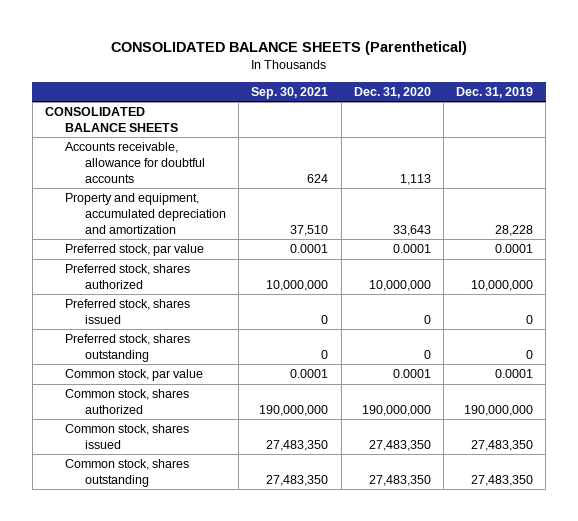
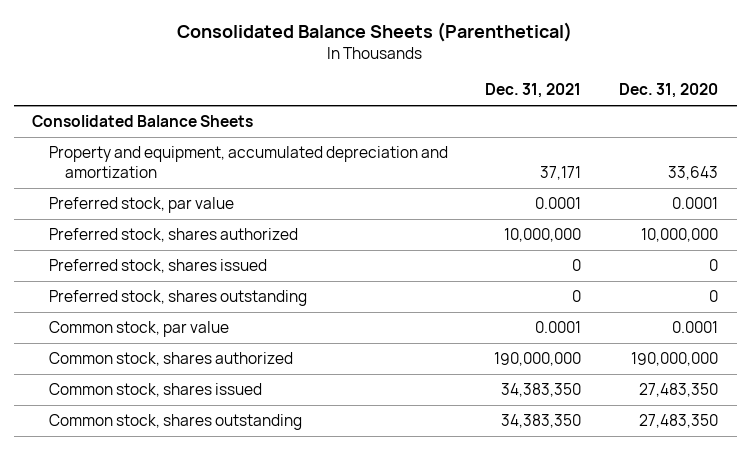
[111,40,468,55] CONSOLIDATED BALANCE SHEETS (Parenthetical) -> [177,21,573,42] Consolidated Balance Sheets (Parenthetical)
[251,86,329,99] Sep. 30, 2021 -> none
[456,86,534,98] Dec. 31, 2019 -> none
none -> [485,83,582,99] Dec. 31, 2021
[65,142,206,183] Accounts receivable, allowance for doubtful accounts -> none
[45,107,179,132] CONSOLIDATED BALANCE SHEETS -> [32,115,254,128] Consolidated Balance Sheets

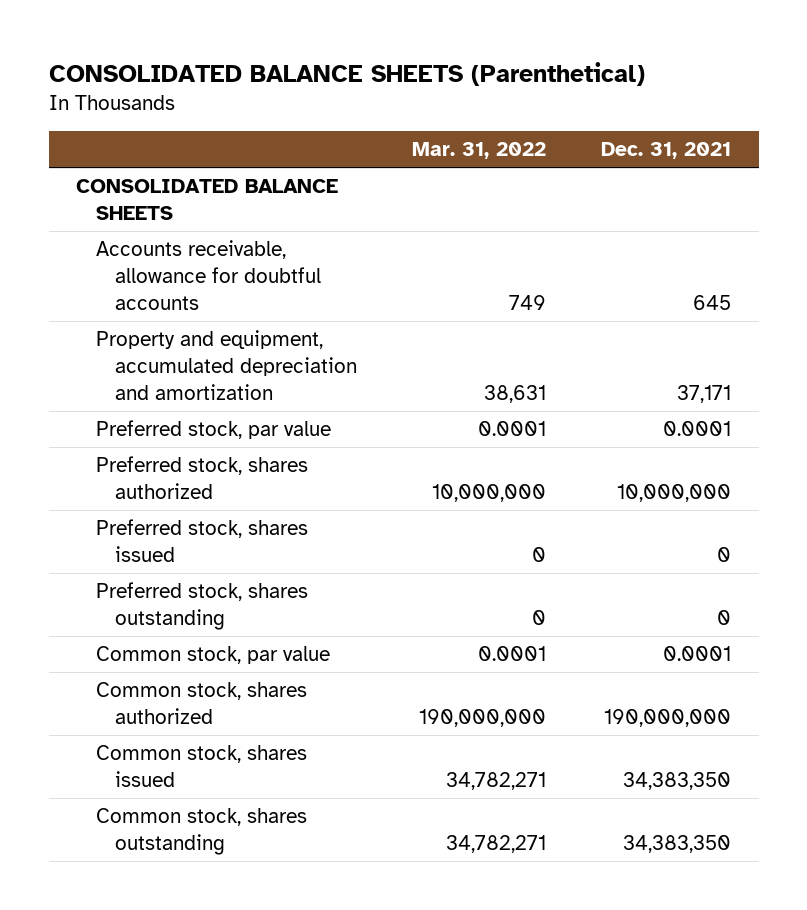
[177,21,573,42] Consolidated Balance Sheets (Parenthetical) -> [48,61,645,86] CONSOLIDATED BALANCE SHEETS (Parenthetical)
[618,83,718,99] Dec. 31, 2020 -> none
none -> [412,142,547,160] Mar. 31, 2022
[32,115,254,128] Consolidated Balance Sheets -> [76,179,339,221] CONSOLIDATED BALANCE SHEETS
none -> [95,240,321,310] Accounts receivable, allowance for doubtful accounts

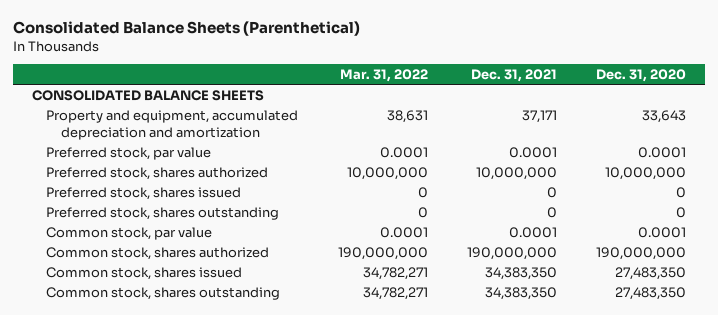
[48,61,645,86] CONSOLIDATED BALANCE SHEETS (Parenthetical) -> [12,21,360,37] Consolidated Balance Sheets (Parenthetical)
none -> [595,69,686,83] Dec. 31, 2020
[95,240,321,310] Accounts receivable, allowance for doubtful accounts -> none

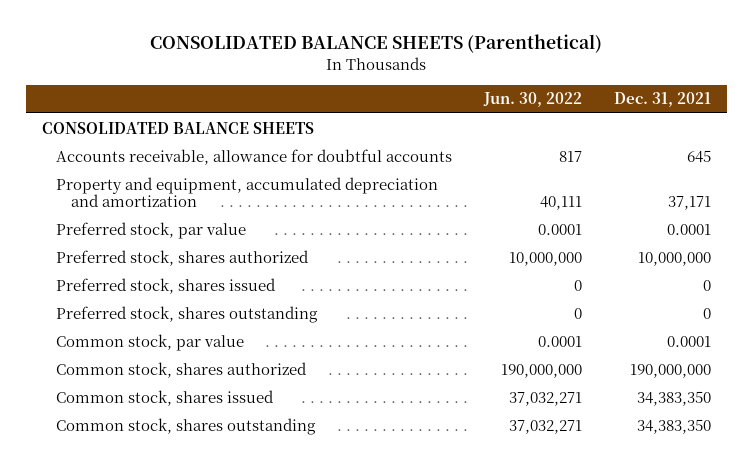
[12,21,360,37] Consolidated Balance Sheets (Parenthetical) -> [150,34,603,54] CONSOLIDATED BALANCE SHEETS (Parenthetical)
[339,69,428,83] Mar. 31, 2022 -> none
[595,69,686,83] Dec. 31, 2020 -> none
none -> [483,92,583,108] Jun. 30, 2022
none -> [56,148,453,165] Accounts receivable, allowance for doubtful accounts

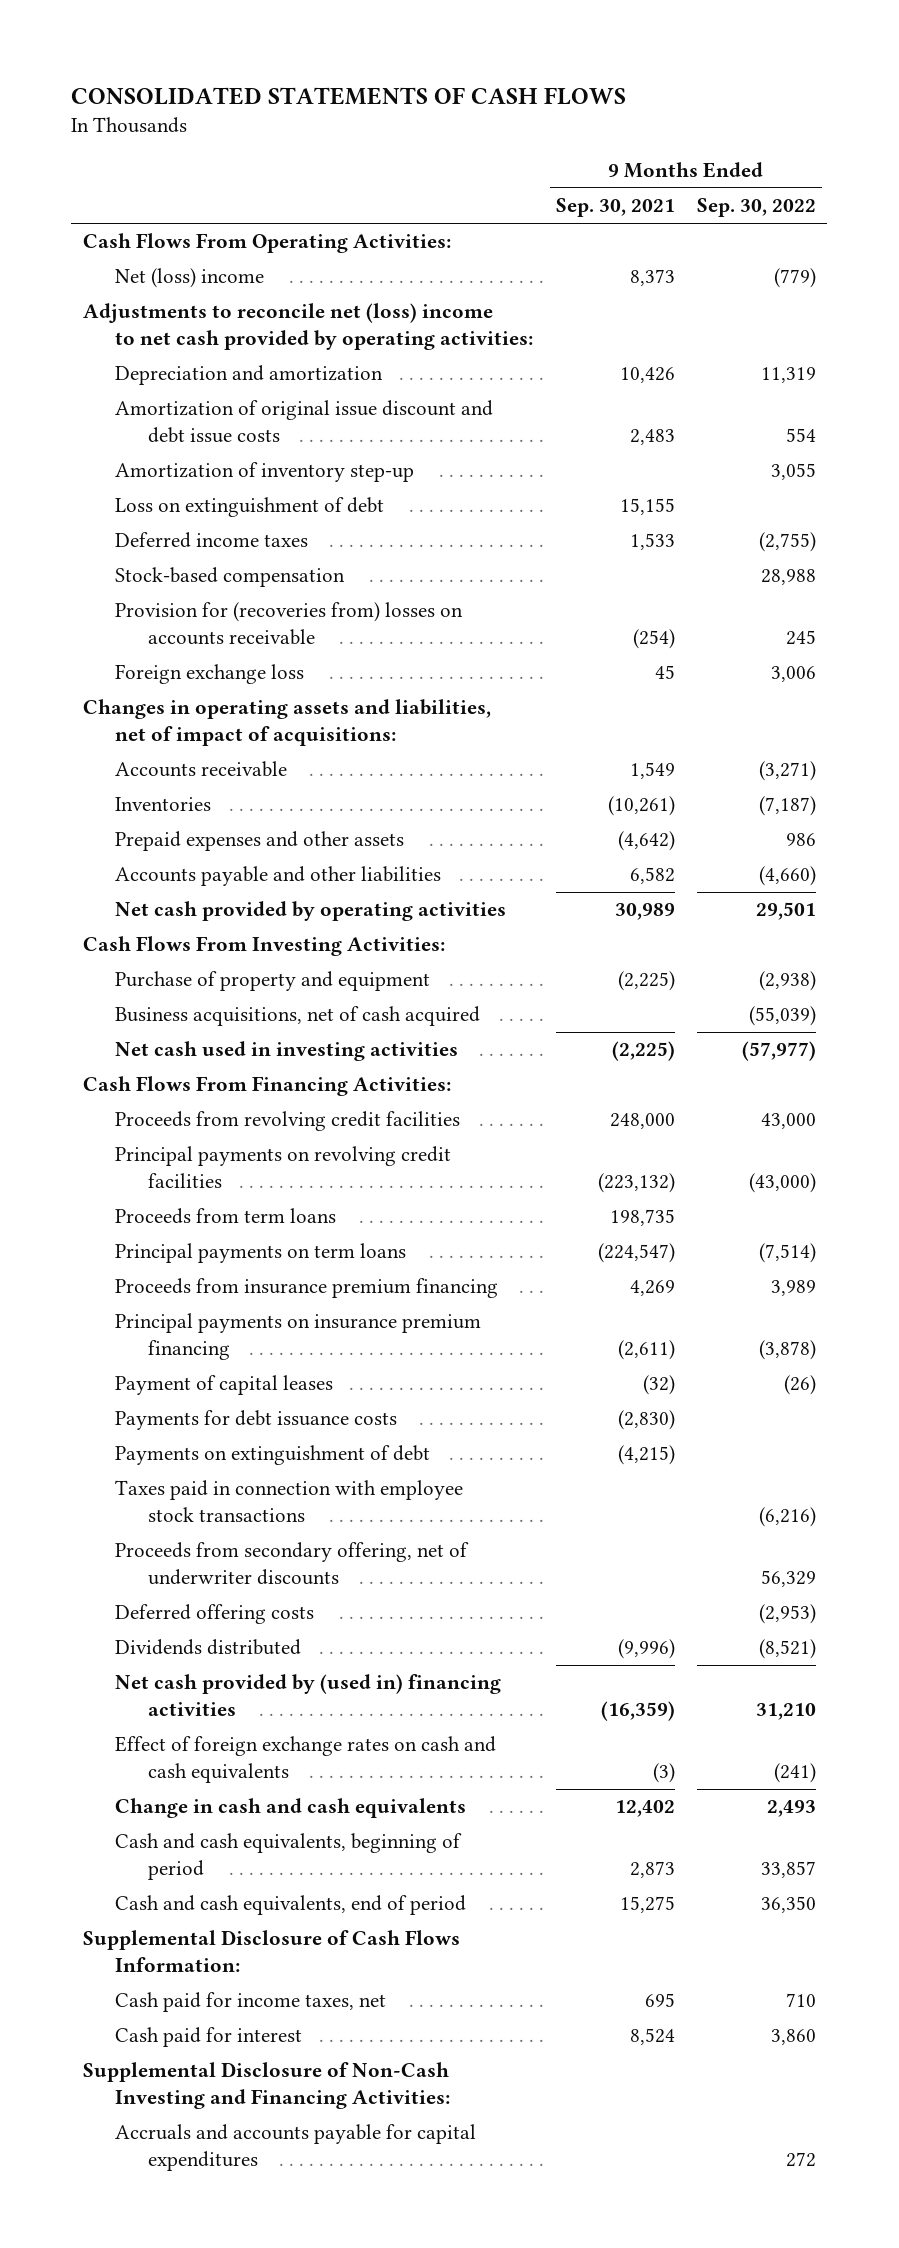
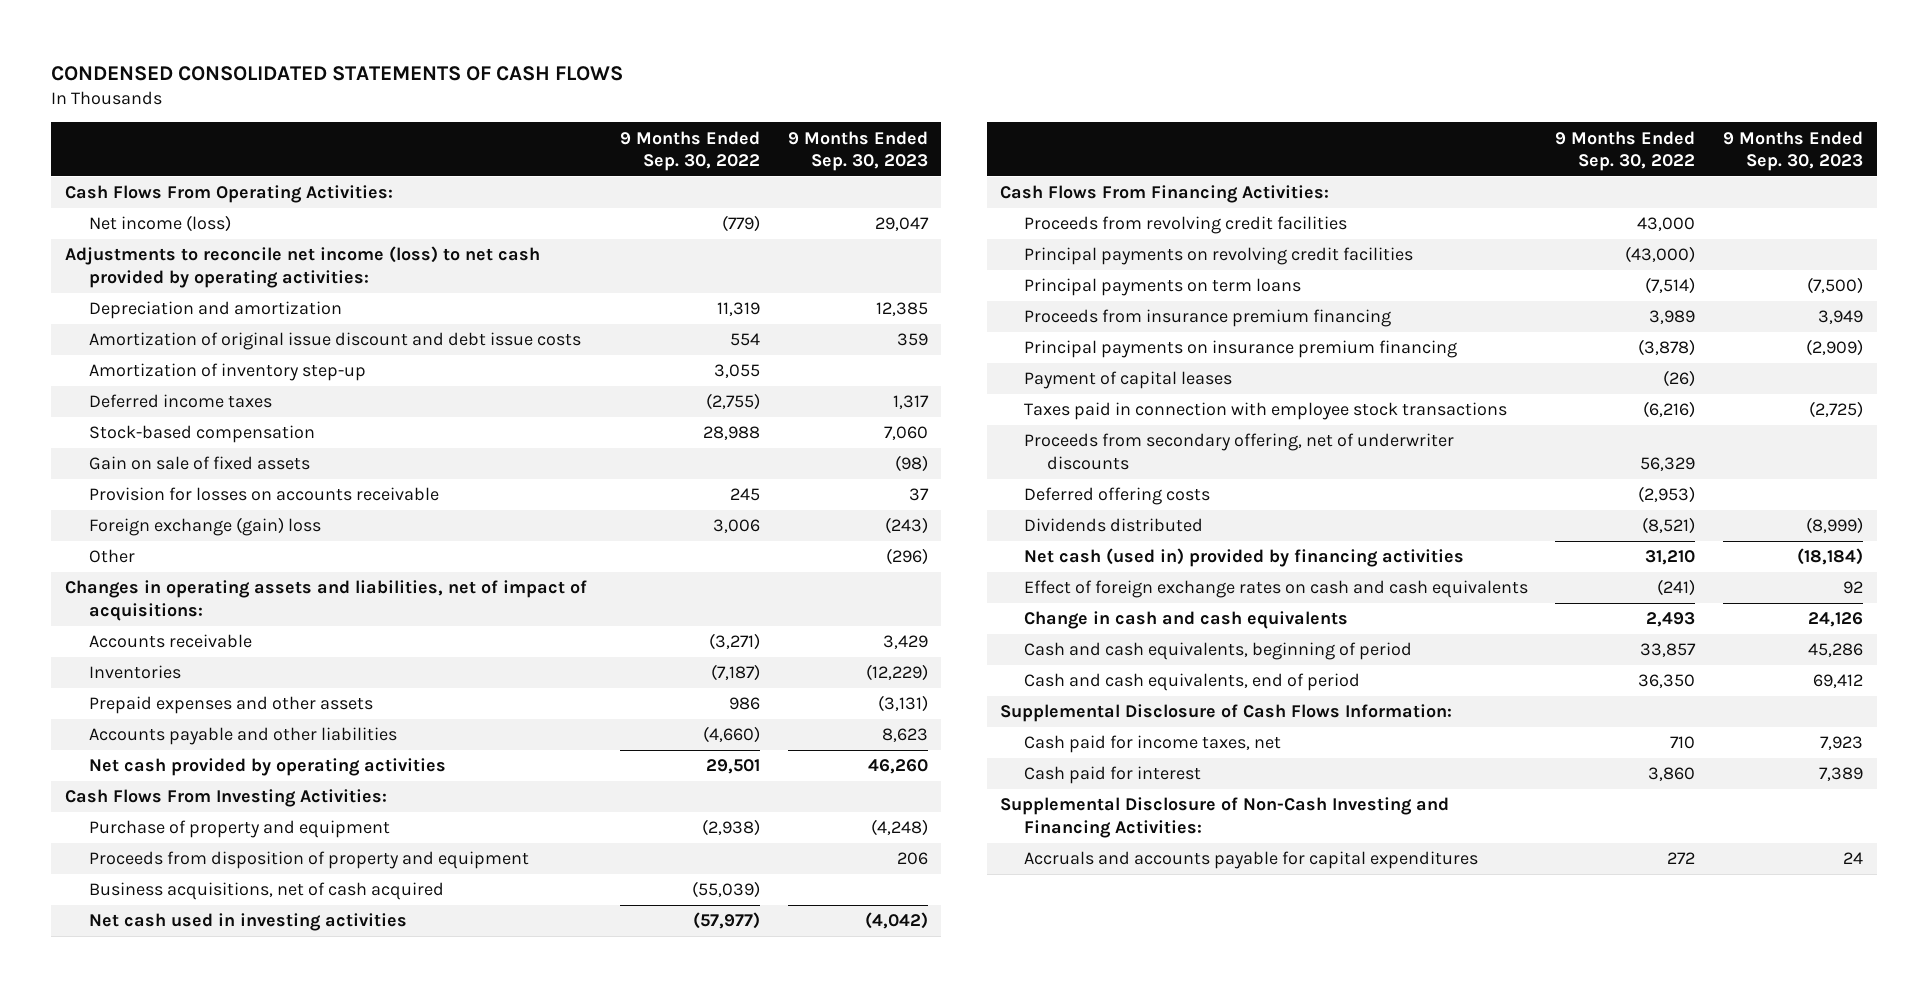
[71,86,627,105] CONSOLIDATED STATEMENTS OF CASH FLOWS -> [51,65,624,81] CONDENSED CONSOLIDATED STATEMENTS OF CASH FLOWS
[555,198,675,218] Sep. 30, 2021 -> none
none -> [787,130,928,171] 9 Months Ended Sep. 30, 2023
[115,268,265,289] Net (loss) income -> [88,215,231,233] Net income (loss)
[82,303,534,351] Adjustments to reconcile net (loss) income to net cash provided by operating activities: -> [65,246,541,288] Adjustments to reconcile net income (loss) to net cash provided by operating activities:
[115,497,385,518] Loss on extinguishment of debt -> none
none -> [88,456,310,471] Gain on sale of fixed assets
[115,602,464,646] Provision for (recoveries from) losses on accounts receivable -> [88,487,439,502] Provision for losses on accounts receivable
[115,664,305,685] Foreign exchange loss -> [88,517,321,537] Foreign exchange (gain) loss
none -> [88,549,135,564] Other
none -> [88,851,529,870] Proceeds from disposition of property and equipment
[115,1208,337,1225] Proceeds from term loans -> none
[115,1410,398,1431] Payments for debt issuance costs -> none
[115,1445,431,1466] Payments on extinguishment of debt -> none
[115,1674,502,1717] Net cash provided by (used in) financing activities -> [1023,548,1464,568] Net cash (used in) provided by financing activities

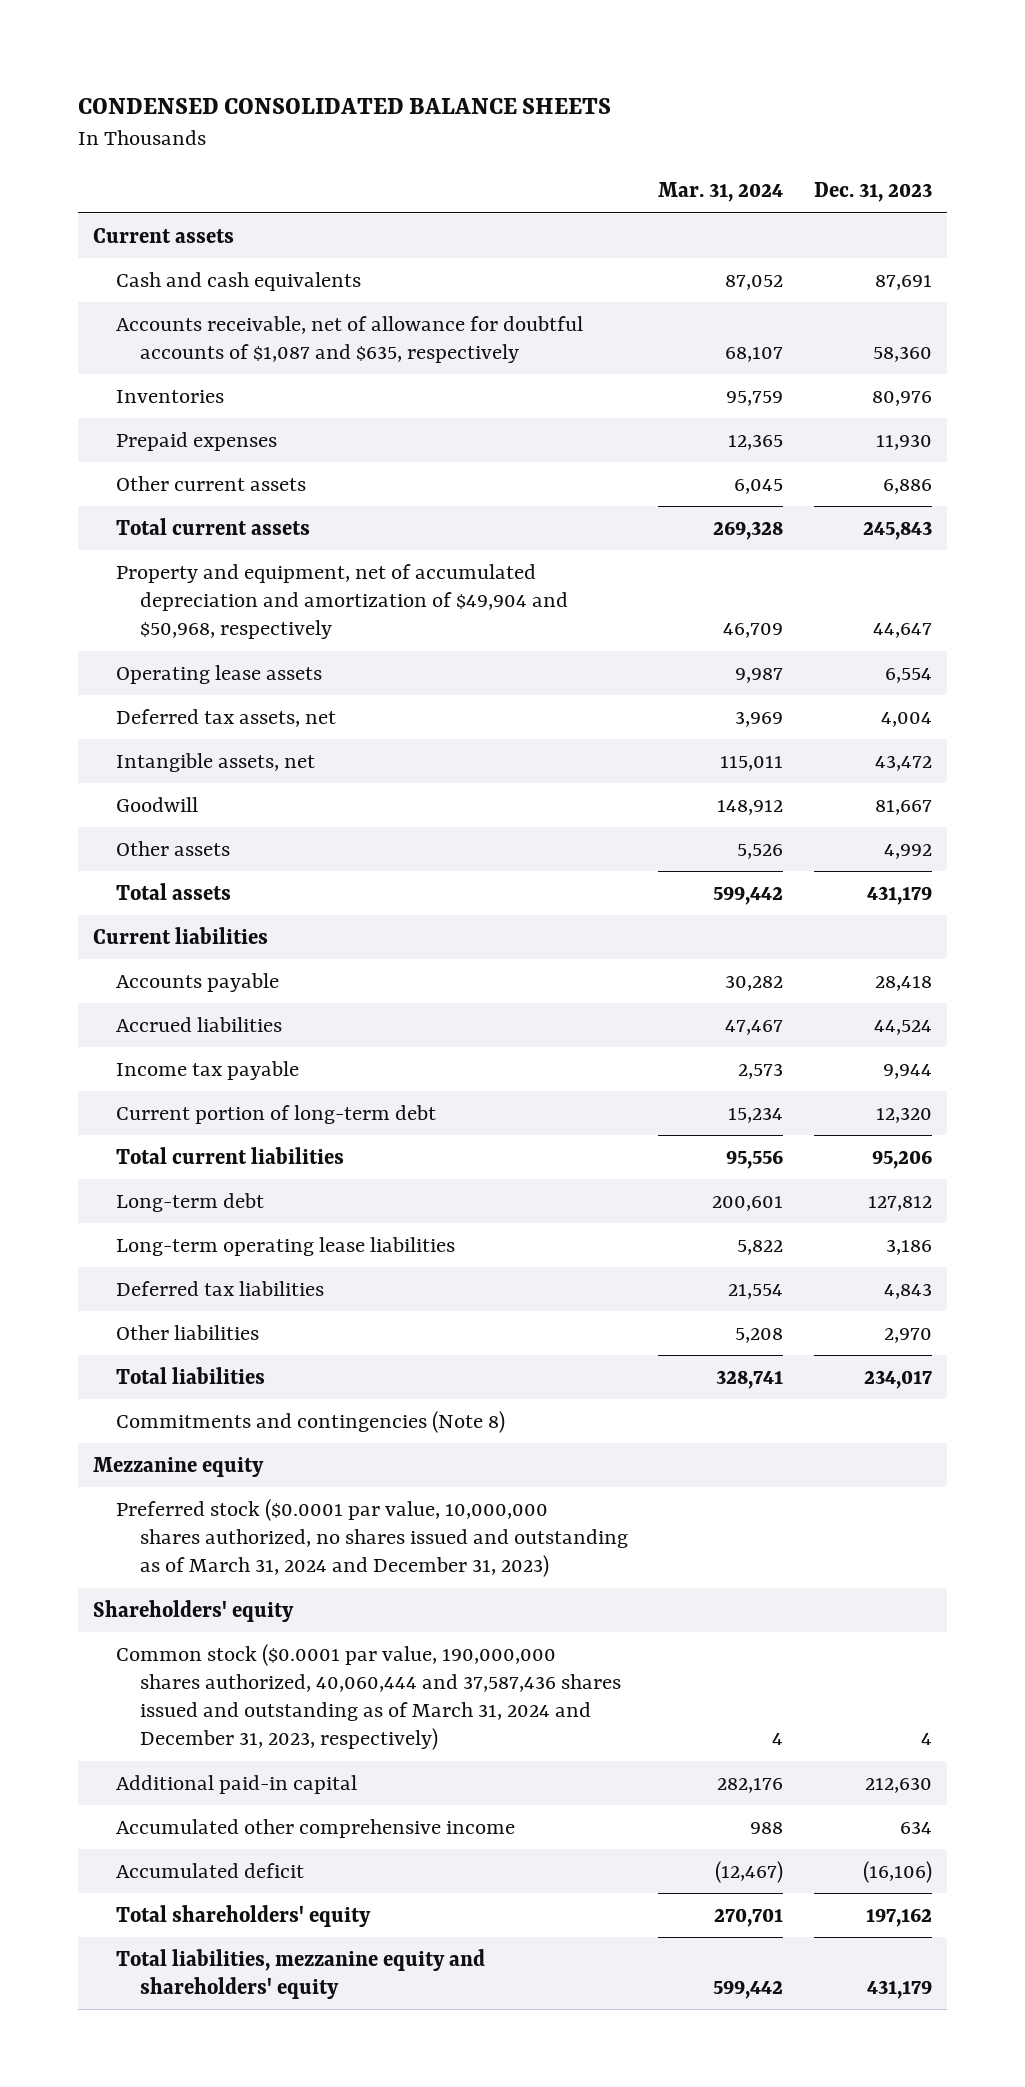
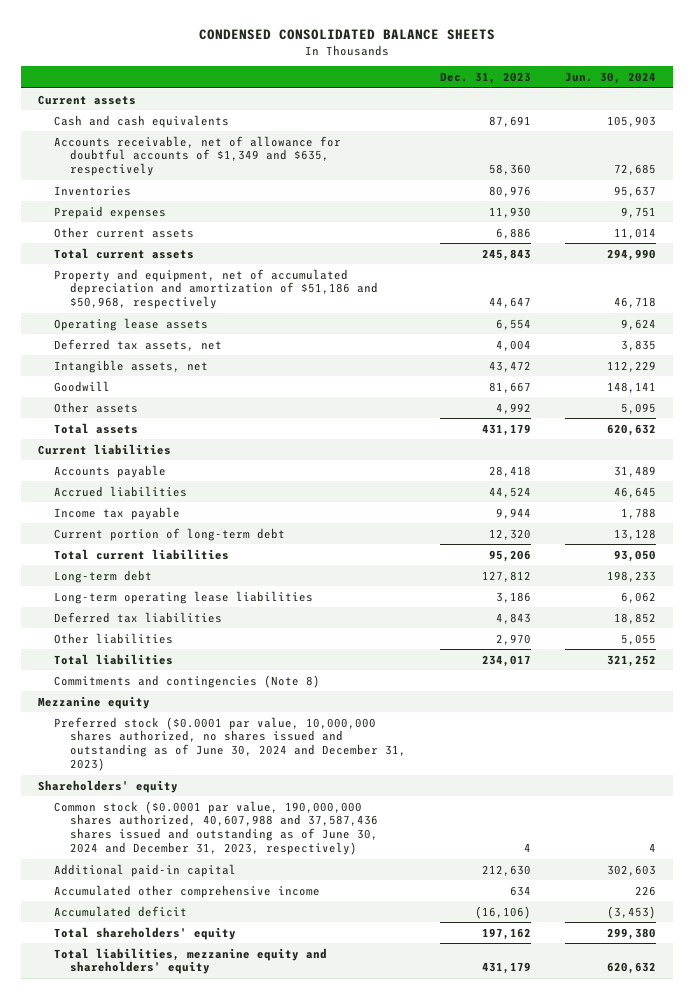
[658,182,784,203] Mar. 31, 2024 -> none
none -> [565,72,657,85] Jun. 30, 2024
[116,315,584,363] Accounts receivable, net of allowance for doubtful accounts of $1,087 and $635, respectively -> [53,135,341,177] Accounts receivable, net of allowance for doubtful accounts of $1,349 and $635, respectively
[116,563,568,640] Property and equipment, net of accumulated depreciation and amortization of $49,904 and $50,968, respectively -> [53,268,378,310] Property and equipment, net of accumulated depreciation and amortization of $51,186 and $50,968, respectively
[116,1498,628,1578] Preferred stock ($0.0001 par value, 10,000,000 shares authorized, no shares issued and outstanding as of March 31, 2024 and December 31, 2023) -> [53,716,406,772] Preferred stock ($0.0001 par value, 10,000,000 shares authorized, no shares issued and outstanding as of June 30, 2024 and December 31, 2023)
[116,1643,621,1751] Common stock ($0.0001 par value, 190,000,000 shares authorized, 40,060,444 and 37,587,436 shares issued and outstanding as of March 31, 2024 and December 31, 2023, respectively) -> [53,800,378,856] Common stock ($0.0001 par value, 190,000,000 shares authorized, 40,607,988 and 37,587,436 shares issued and outstanding as of June 30, 2024 and December 31, 2023, respectively)

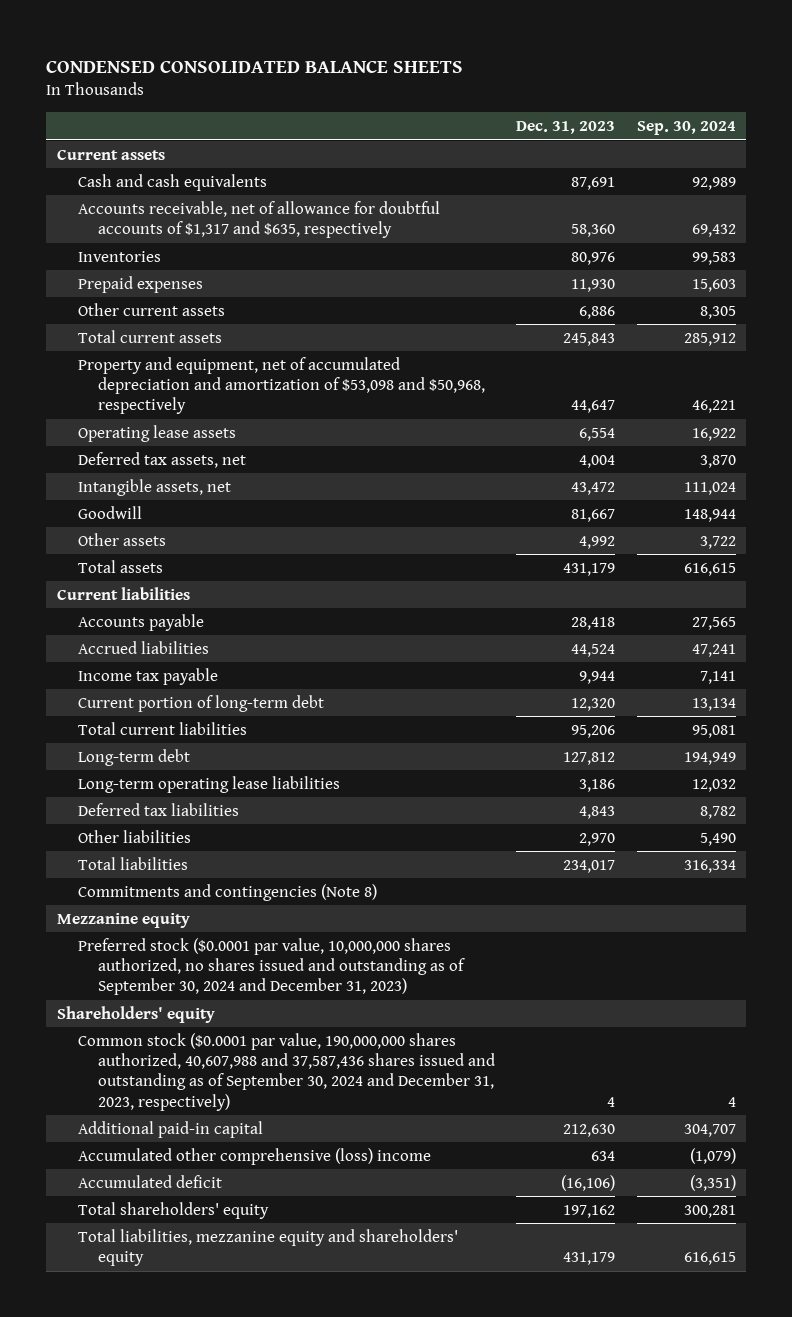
[565,72,657,85] Jun. 30, 2024 -> none
none -> [636,121,736,136] Sep. 30, 2024
[53,135,341,177] Accounts receivable, net of allowance for doubtful accounts of $1,349 and $635, respectively -> [77,200,440,239] Accounts receivable, net of allowance for doubtful accounts of $1,317 and $635, respectively
[53,268,378,310] Property and equipment, net of accumulated depreciation and amortization of $51,186 and $50,968, respectively -> [77,356,486,415] Property and equipment, net of accumulated depreciation and amortization of $53,098 and $50,968, respectively
[53,716,406,772] Preferred stock ($0.0001 par value, 10,000,000 shares authorized, no shares issued and outstanding as of June 30, 2024 and December 31, 2023) -> [77,937,466,996] Preferred stock ($0.0001 par value, 10,000,000 shares authorized, no shares issued and outstanding as of September 30, 2024 and December 31, 2023)
[53,800,378,856] Common stock ($0.0001 par value, 190,000,000 shares authorized, 40,607,988 and 37,587,436 shares issued and outstanding as of June 30, 2024 and December 31, 2023, respectively) -> [77,1032,496,1111] Common stock ($0.0001 par value, 190,000,000 shares authorized, 40,607,988 and 37,587,436 shares issued and outstanding as of September 30, 2024 and December 31, 2023, respectively)
[53,884,320,898] Accumulated other comprehensive income -> [77,1147,431,1165] Accumulated other comprehensive (loss) income

